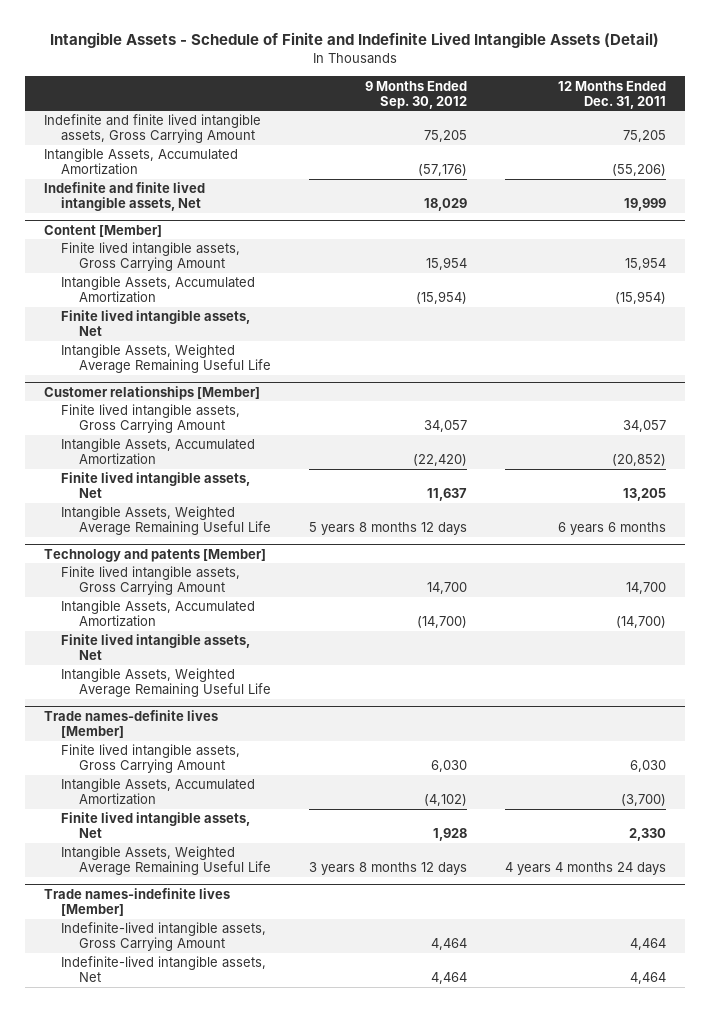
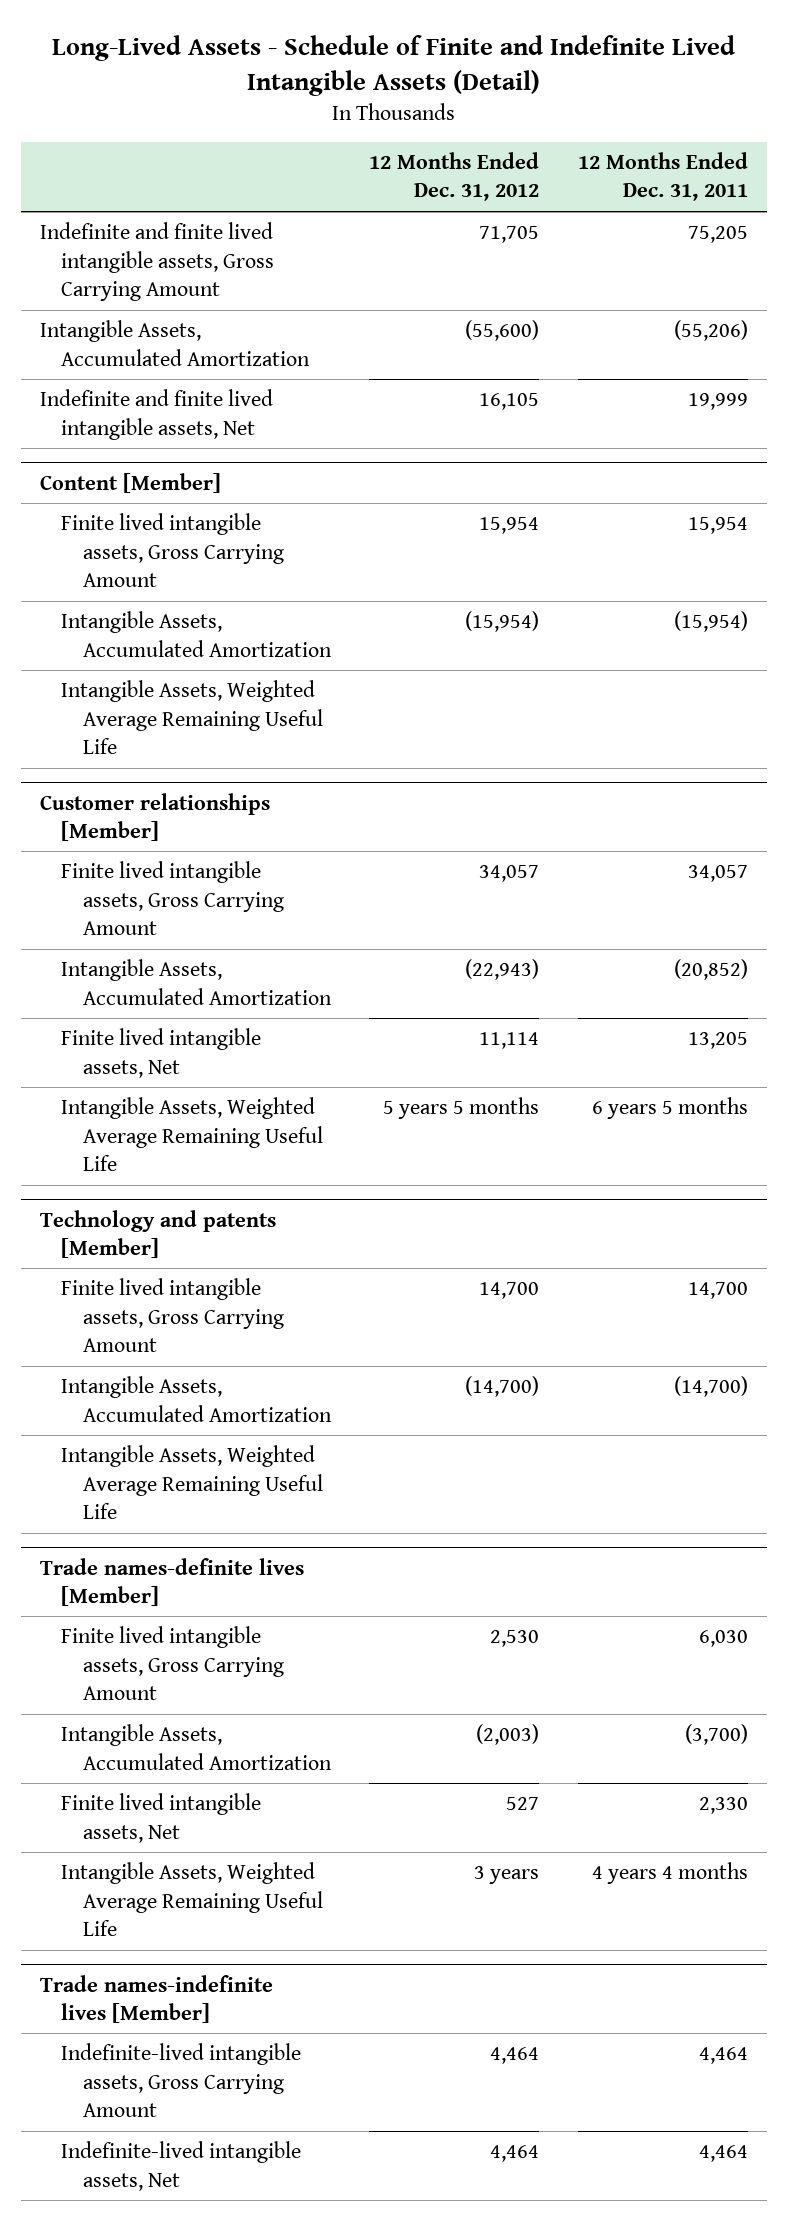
[49,32,659,49] Intangible Assets - Schedule of Finite and Indefinite Lived Intangible Assets (Detail) -> [51,35,735,96] Long-Lived Assets - Schedule of Finite and Indefinite Lived Intangible Assets (Detail)
[365,80,468,109] 9 Months Ended Sep. 30, 2012 -> none
none -> [369,152,540,202] 12 Months Ended Dec. 31, 2012
[61,310,251,337] Finite lived intangible assets, Net -> none
[557,522,666,536] 6 years 6 months -> [591,1097,748,1120] 6 years 5 months
[61,634,251,661] Finite lived intangible assets, Net -> none
[504,862,666,876] 4 years 4 months 24 days -> [591,1862,748,1885] 4 years 4 months

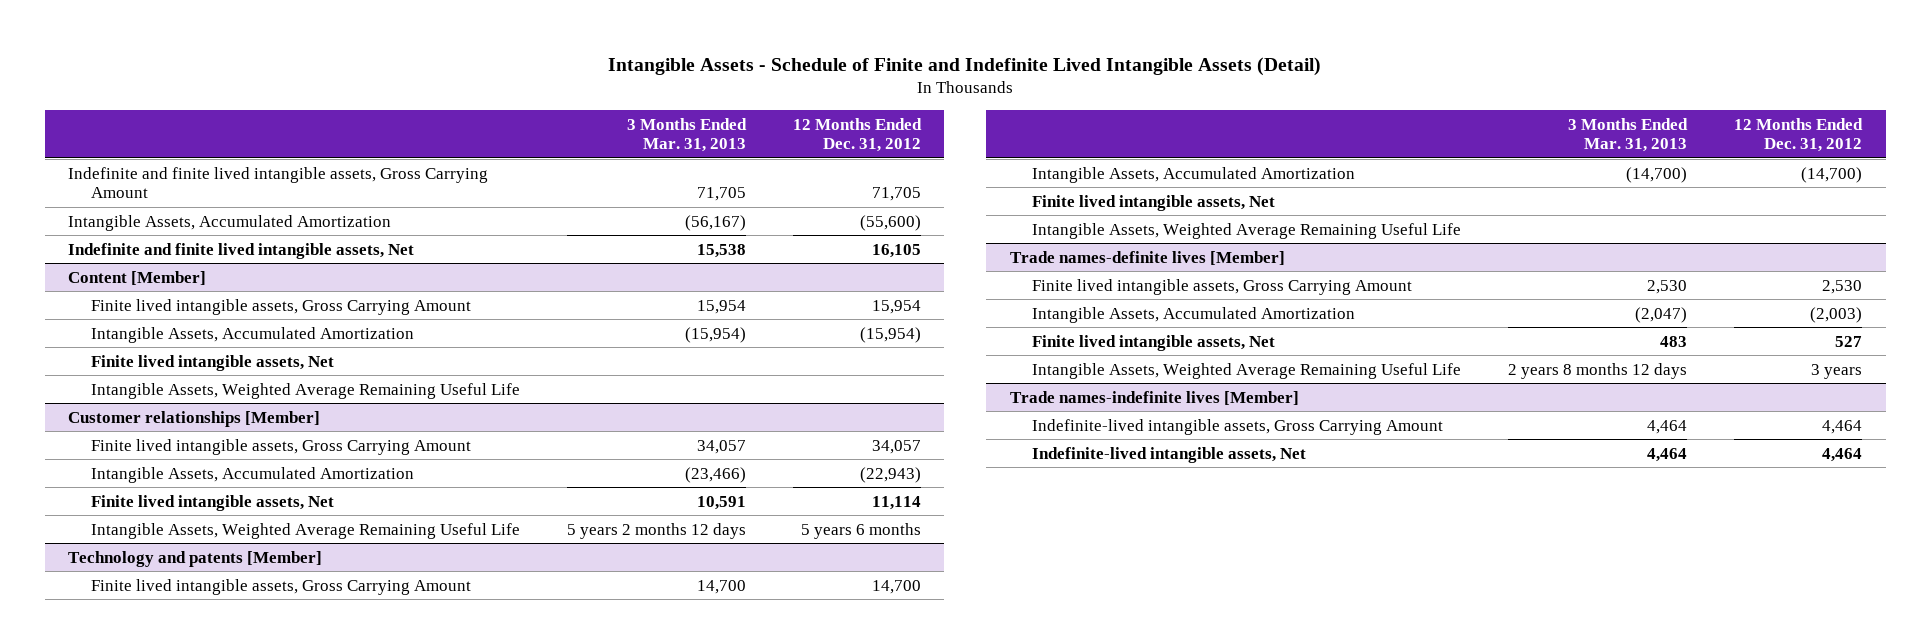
[51,35,735,96] Long-Lived Assets - Schedule of Finite and Indefinite Lived Intangible Assets (Detail) -> [608,56,1322,76] Intangible Assets - Schedule of Finite and Indefinite Lived Intangible Assets (Detail)
[577,152,748,202] 12 Months Ended Dec. 31, 2011 -> none
none -> [626,117,747,153] 3 Months Ended Mar. 31, 2013
none -> [90,354,334,371] Finite lived intangible assets, Net
[383,1097,540,1120] 5 years 5 months -> [800,522,921,539] 5 years 6 months
none -> [1032,194,1276,211] Finite lived intangible assets, Net

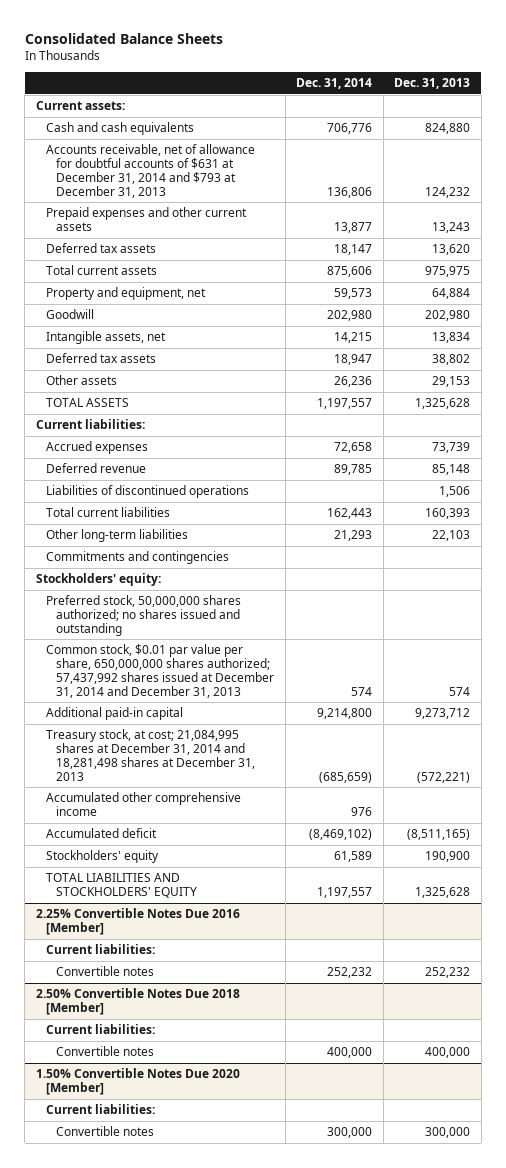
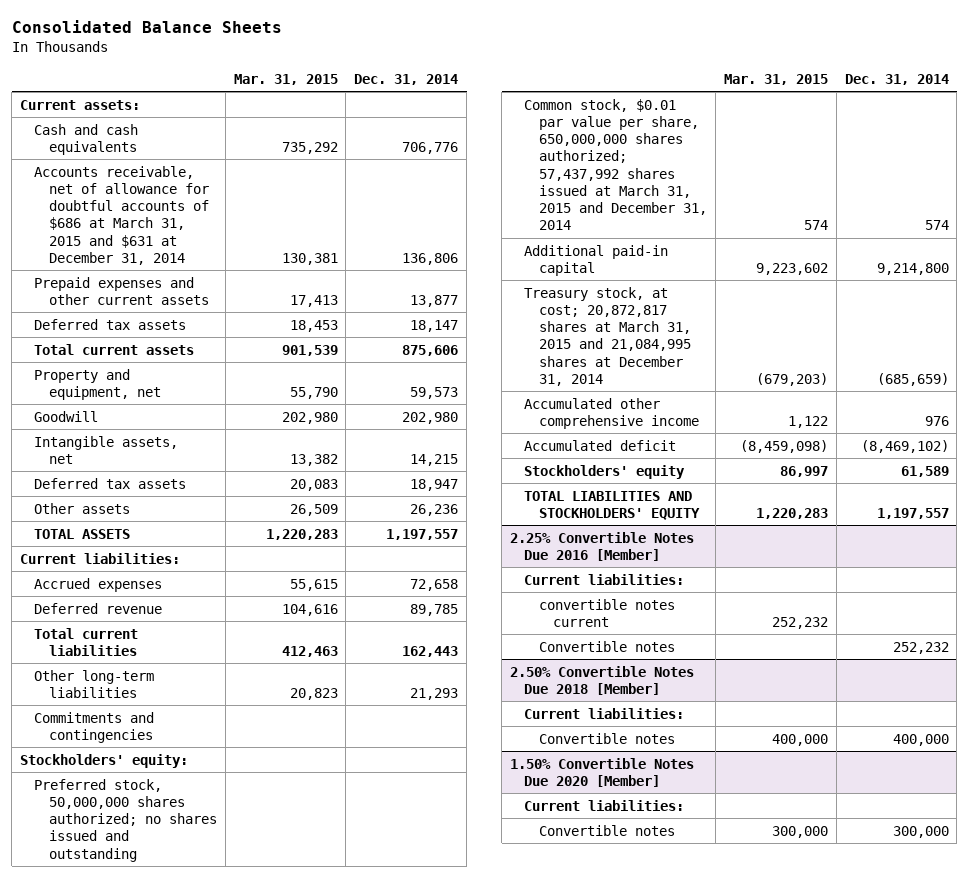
[394,78,471,90] Dec. 31, 2013 -> none
none -> [233,73,338,85] Mar. 31, 2015
[45,144,255,198] Accounts receivable, net of allowance for doubtful accounts of $631 at December 31, 2014 and $793 at December 31, 2013 -> [34,165,209,265] Accounts receivable, net of allowance for doubtful accounts of $686 at March 31, 2015 and $631 at December 31, 2014
[45,485,249,499] Liabilities of discontinued operations -> none
[45,644,275,698] Common stock, $0.01 par value per share, 650,000,000 shares authorized; 57,437,992 shares issued at December 31, 2014 and December 31, 2013 -> [524,98,707,231] Common stock, $0.01 par value per share, 650,000,000 shares authorized; 57,437,992 shares issued at March 31, 2015 and December 31, 2014
[45,729,256,781] Treasury stock, at cost; 21,084,995 shares at December 31, 2014 and 18,281,498 shares at December 31, 2013 -> [524,286,691,386] Treasury stock, at cost; 20,872,817 shares at March 31, 2015 and 21,084,995 shares at December 31, 2014
none -> [538,598,675,627] convertible notes current

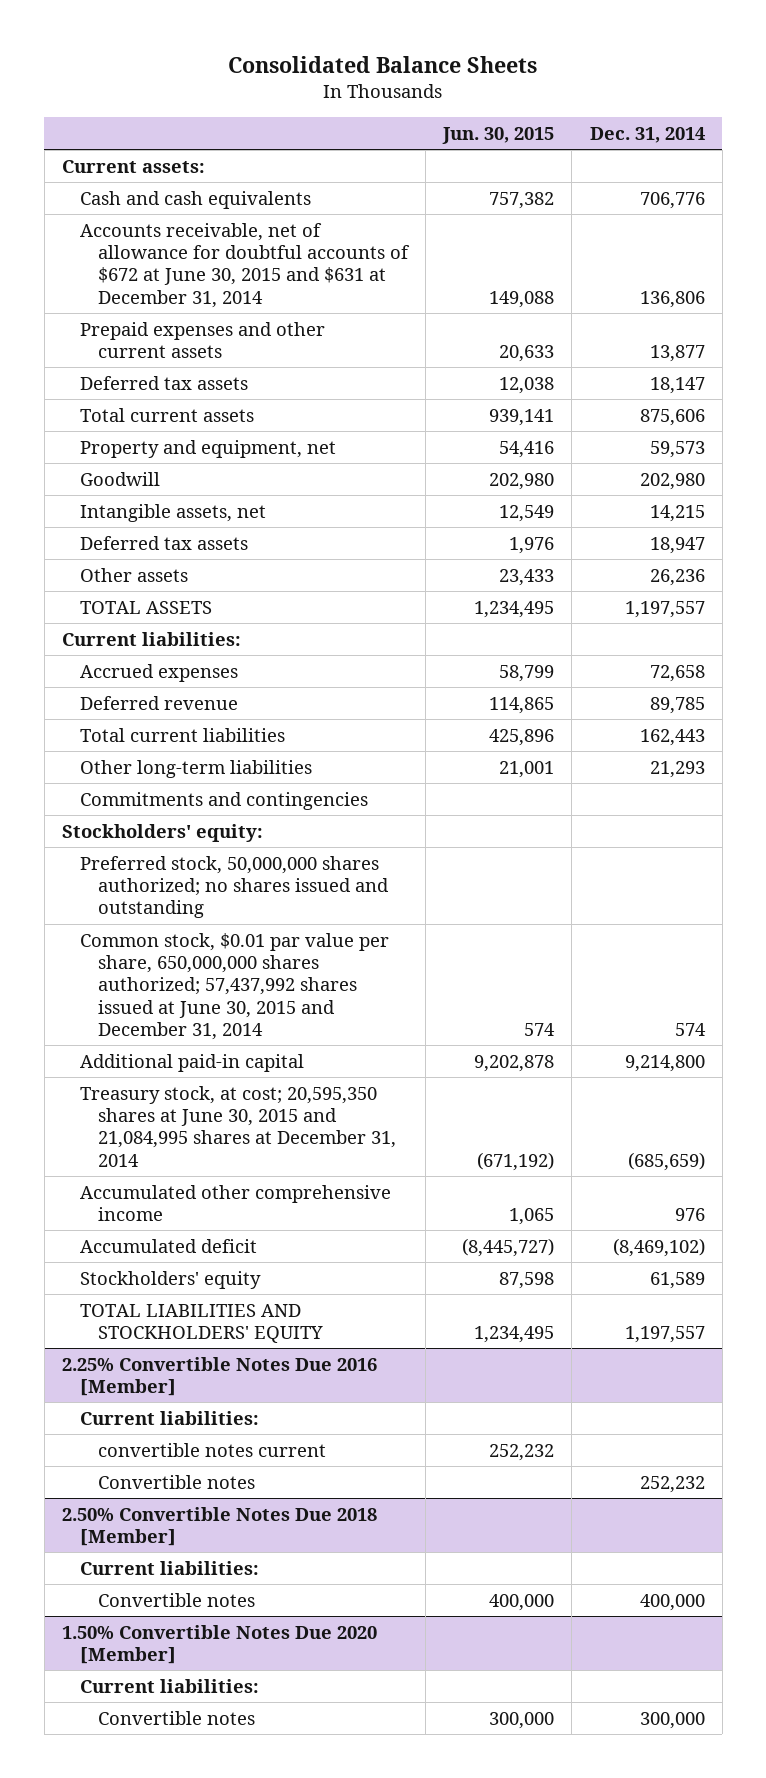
[233,73,338,85] Mar. 31, 2015 -> none
none -> [442,126,555,144] Jun. 30, 2015
[34,165,209,265] Accounts receivable, net of allowance for doubtful accounts of $686 at March 31, 2015 and $631 at December 31, 2014 -> [79,222,410,308] Accounts receivable, net of allowance for doubtful accounts of $672 at June 30, 2015 and $631 at December 31, 2014
[524,98,707,231] Common stock, $0.01 par value per share, 650,000,000 shares authorized; 57,437,992 shares issued at March 31, 2015 and December 31, 2014 -> [79,932,389,1041] Common stock, $0.01 par value per share, 650,000,000 shares authorized; 57,437,992 shares issued at June 30, 2015 and December 31, 2014
[524,286,691,386] Treasury stock, at cost; 20,872,817 shares at March 31, 2015 and 21,084,995 shares at December 31, 2014 -> [79,1085,396,1167] Treasury stock, at cost; 20,595,350 shares at June 30, 2015 and 21,084,995 shares at December 31, 2014

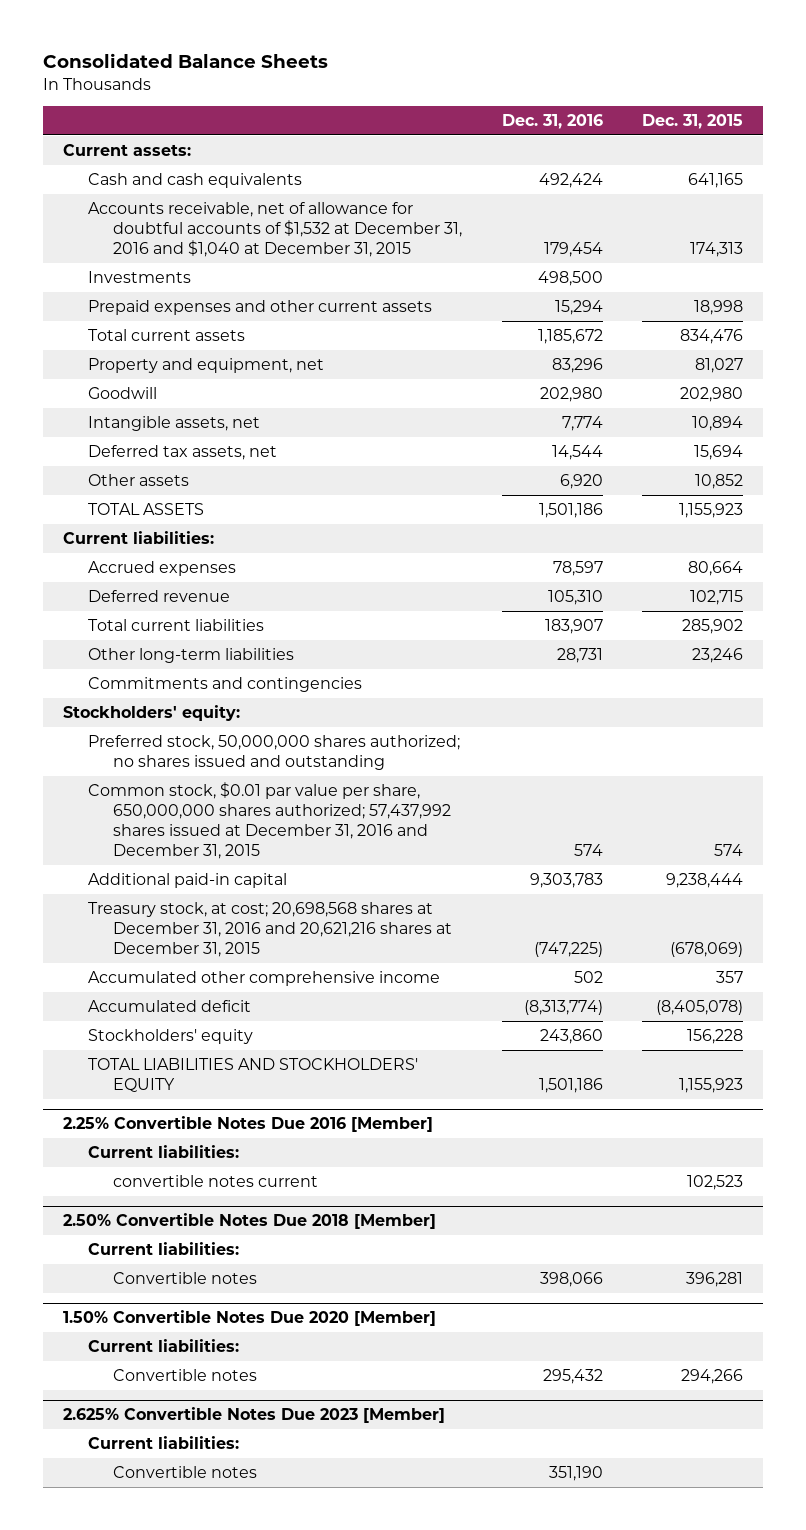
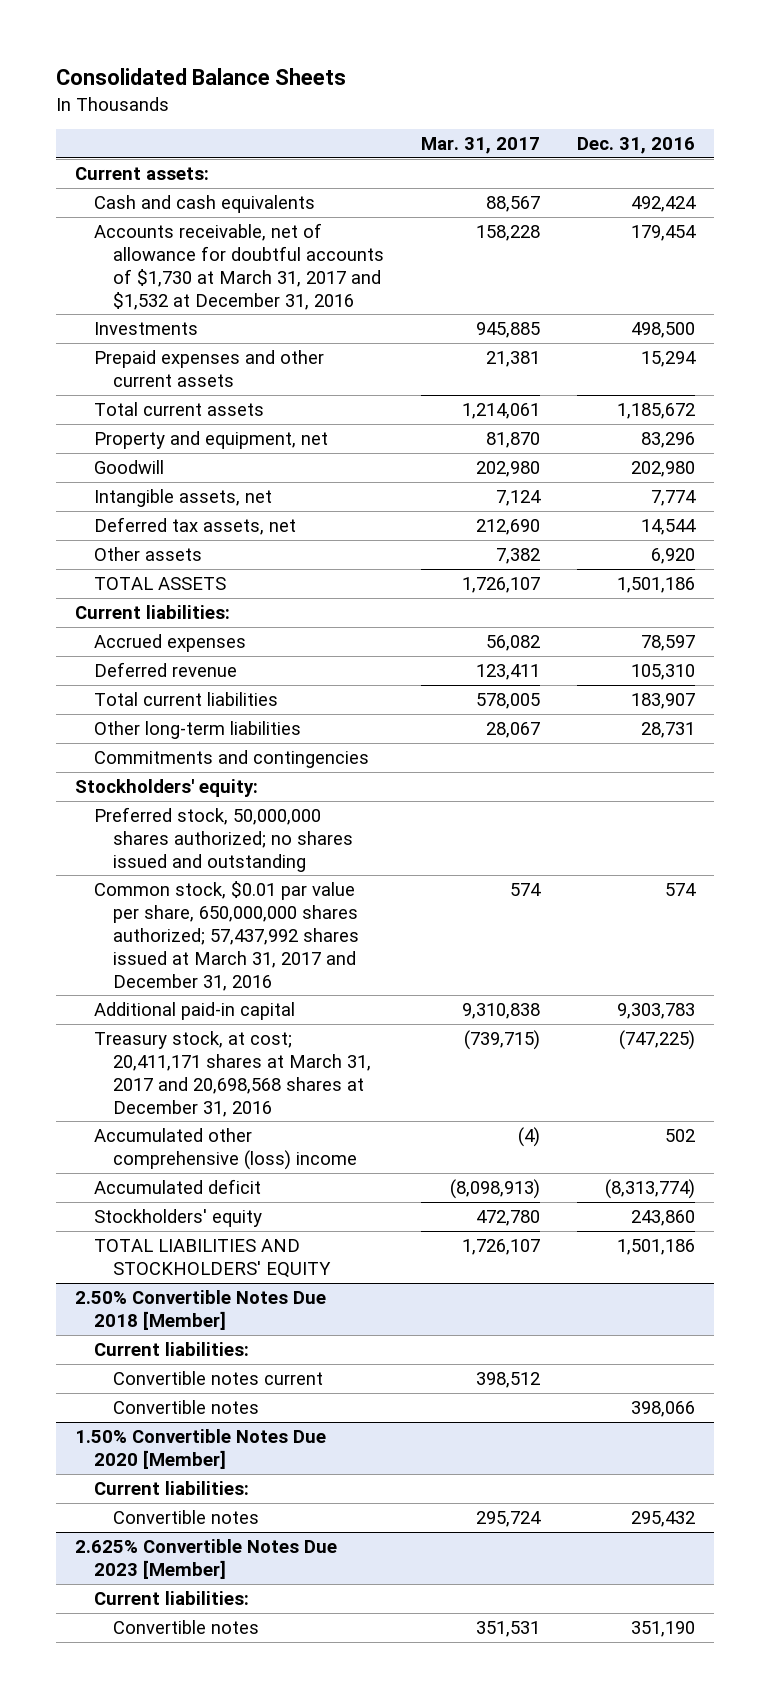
[641,114,743,130] Dec. 31, 2015 -> none
none -> [421,137,541,155] Mar. 31, 2017
[87,202,463,258] Accounts receivable, net of allowance for doubtful accounts of $1,532 at December 31, 2016 and $1,040 at December 31, 2015 -> [93,222,385,310] Accounts receivable, net of allowance for doubtful accounts of $1,730 at March 31, 2017 and $1,532 at December 31, 2016
[87,782,452,860] Common stock, $0.01 par value per share, 650,000,000 shares authorized; 57,437,992 shares issued at December 31, 2016 and December 31, 2015 -> [93,880,360,991] Common stock, $0.01 par value per share, 650,000,000 shares authorized; 57,437,992 shares issued at March 31, 2017 and December 31, 2016
[87,902,453,958] Treasury stock, at cost; 20,698,568 shares at December 31, 2016 and 20,621,216 shares at December 31, 2015 -> [93,1030,372,1117] Treasury stock, at cost; 20,411,171 shares at March 31, 2017 and 20,698,568 shares at December 31, 2016
[87,971,440,987] Accumulated other comprehensive income -> [93,1127,358,1170] Accumulated other comprehensive (loss) income
[62,1116,433,1133] 2.25% Convertible Notes Due 2016 [Member] -> none
[87,1145,239,1159] Current liabilities: -> none
[113,1175,319,1188] convertible notes current -> none
none -> [113,1370,324,1385] Convertible notes current

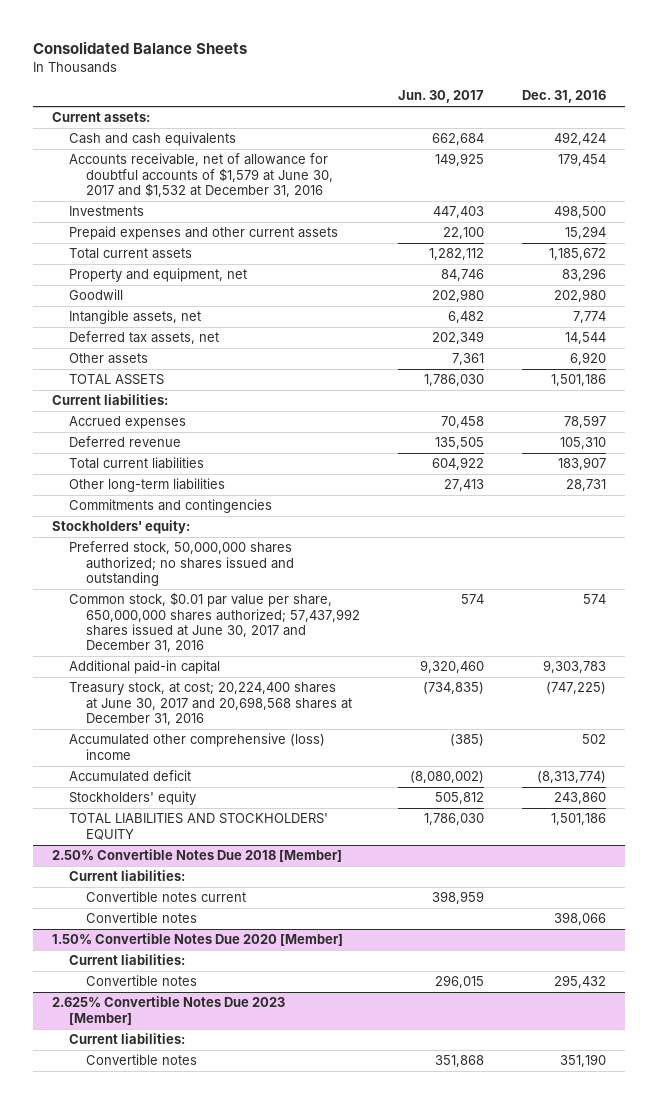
[421,137,541,155] Mar. 31, 2017 -> none
none -> [397,90,484,104] Jun. 30, 2017
[93,222,385,310] Accounts receivable, net of allowance for doubtful accounts of $1,730 at March 31, 2017 and $1,532 at December 31, 2016 -> [69,153,333,198] Accounts receivable, net of allowance for doubtful accounts of $1,579 at June 30, 2017 and $1,532 at December 31, 2016
[93,880,360,991] Common stock, $0.01 par value per share, 650,000,000 shares authorized; 57,437,992 shares issued at March 31, 2017 and December 31, 2016 -> [69,592,360,653] Common stock, $0.01 par value per share, 650,000,000 shares authorized; 57,437,992 shares issued at June 30, 2017 and December 31, 2016
[93,1030,372,1117] Treasury stock, at cost; 20,411,171 shares at March 31, 2017 and 20,698,568 shares at December 31, 2016 -> [69,682,352,726] Treasury stock, at cost; 20,224,400 shares at June 30, 2017 and 20,698,568 shares at December 31, 2016

